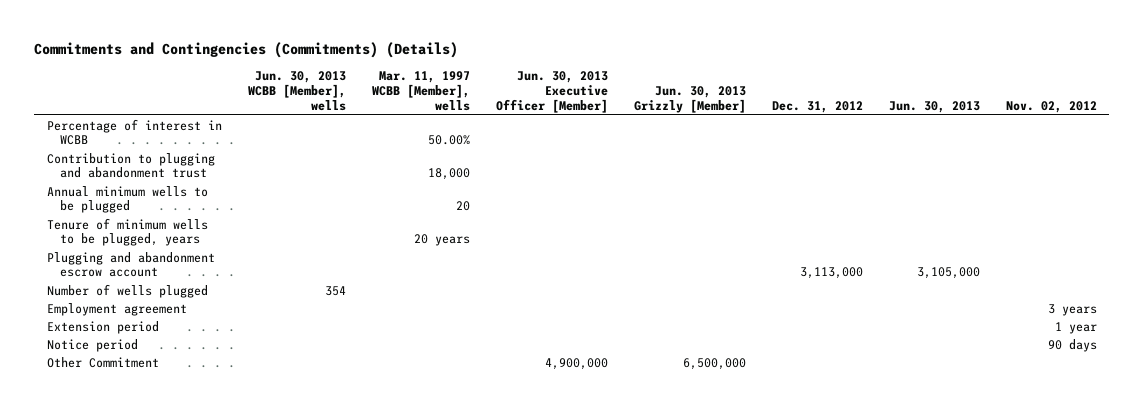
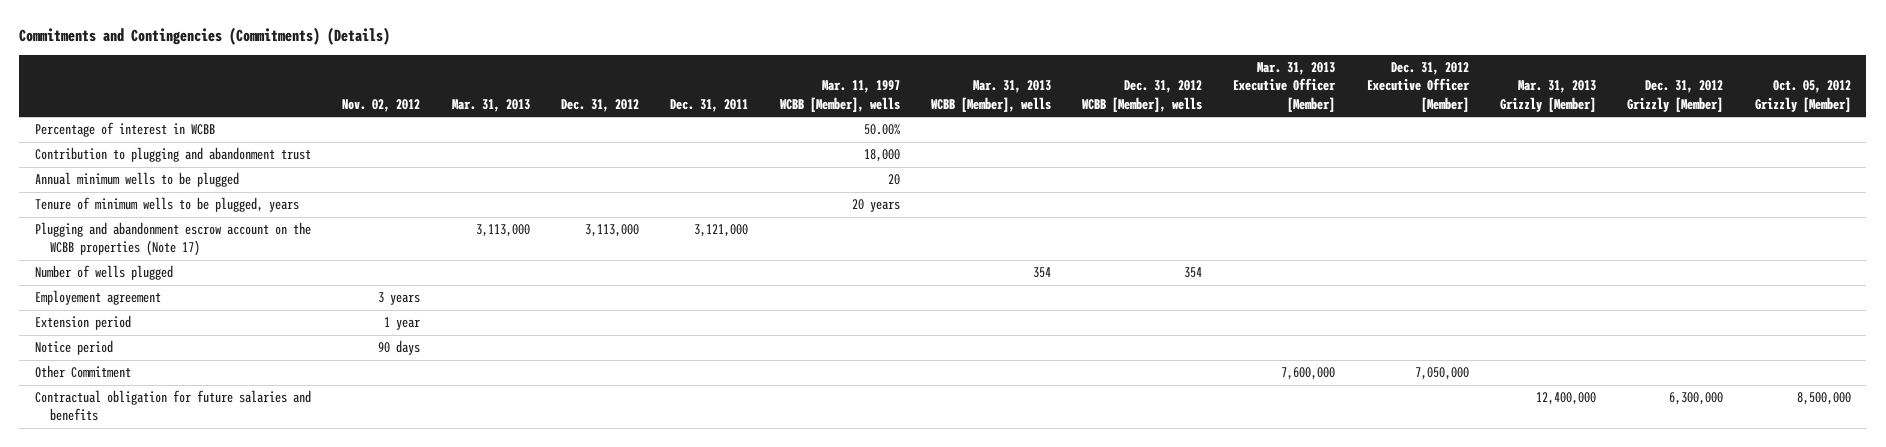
[248,71,347,111] Jun. 30, 2013 WCBB [Member], wells -> none
[495,71,608,113] Jun. 30, 2013 Executive Officer [Member] -> none
[633,86,746,113] Jun. 30, 2013 Grizzly [Member] -> none
[888,100,980,113] Jun. 30, 2013 -> none
none -> [451,98,530,112] Mar. 31, 2013
none -> [670,98,749,112] Dec. 31, 2011
none -> [930,80,1051,112] Mar. 31, 2013 WCBB [Member], wells
none -> [1082,80,1203,112] Dec. 31, 2012 WCBB [Member], wells
none -> [1233,62,1337,112] Mar. 31, 2013 Executive Officer [Member]
none -> [1366,62,1470,112] Dec. 31, 2012 Executive Officer [Member]
none -> [1500,80,1597,112] Mar. 31, 2013 Grizzly [Member]
none -> [1627,80,1724,112] Dec. 31, 2012 Grizzly [Member]
none -> [1754,80,1851,112] Oct. 05, 2012 Grizzly [Member]
[47,251,216,278] Plugging and abandonment escrow account -> [35,222,312,257] Plugging and abandonment escrow account on the WCBB properties (Note 17)
[47,302,188,316] Employment agreement -> [35,290,162,306] Employement agreement
none -> [35,390,312,422] Contractual obligation for future salaries and benefits

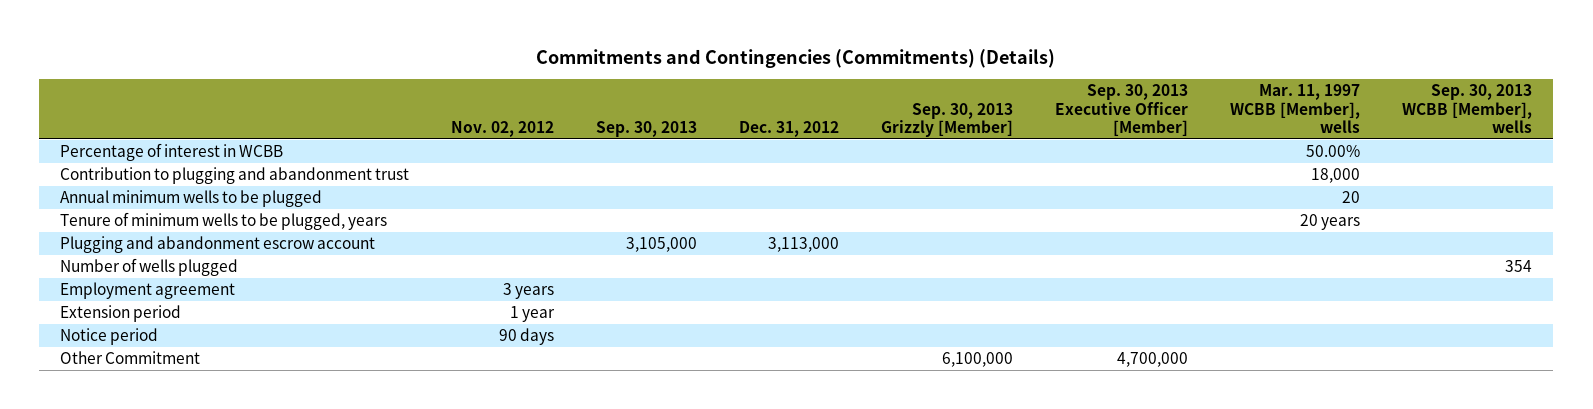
[451,98,530,112] Mar. 31, 2013 -> none
[670,98,749,112] Dec. 31, 2011 -> none
[930,80,1051,112] Mar. 31, 2013 WCBB [Member], wells -> none
[1082,80,1203,112] Dec. 31, 2012 WCBB [Member], wells -> none
[1233,62,1337,112] Mar. 31, 2013 Executive Officer [Member] -> none
[1366,62,1470,112] Dec. 31, 2012 Executive Officer [Member] -> none
[1500,80,1597,112] Mar. 31, 2013 Grizzly [Member] -> none
[1627,80,1724,112] Dec. 31, 2012 Grizzly [Member] -> none
[1754,80,1851,112] Oct. 05, 2012 Grizzly [Member] -> none
none -> [596,121,698,138] Sep. 30, 2013
none -> [881,102,1014,138] Sep. 30, 2013 Grizzly [Member]
none -> [1055,84,1189,137] Sep. 30, 2013 Executive Officer [Member]
none -> [1402,84,1533,134] Sep. 30, 2013 WCBB [Member], wells
[35,222,312,257] Plugging and abandonment escrow account on the WCBB properties (Note 17) -> [60,235,376,253] Plugging and abandonment escrow account
[35,290,162,306] Employement agreement -> [60,281,236,299] Employment agreement
[35,390,312,422] Contractual obligation for future salaries and benefits -> none

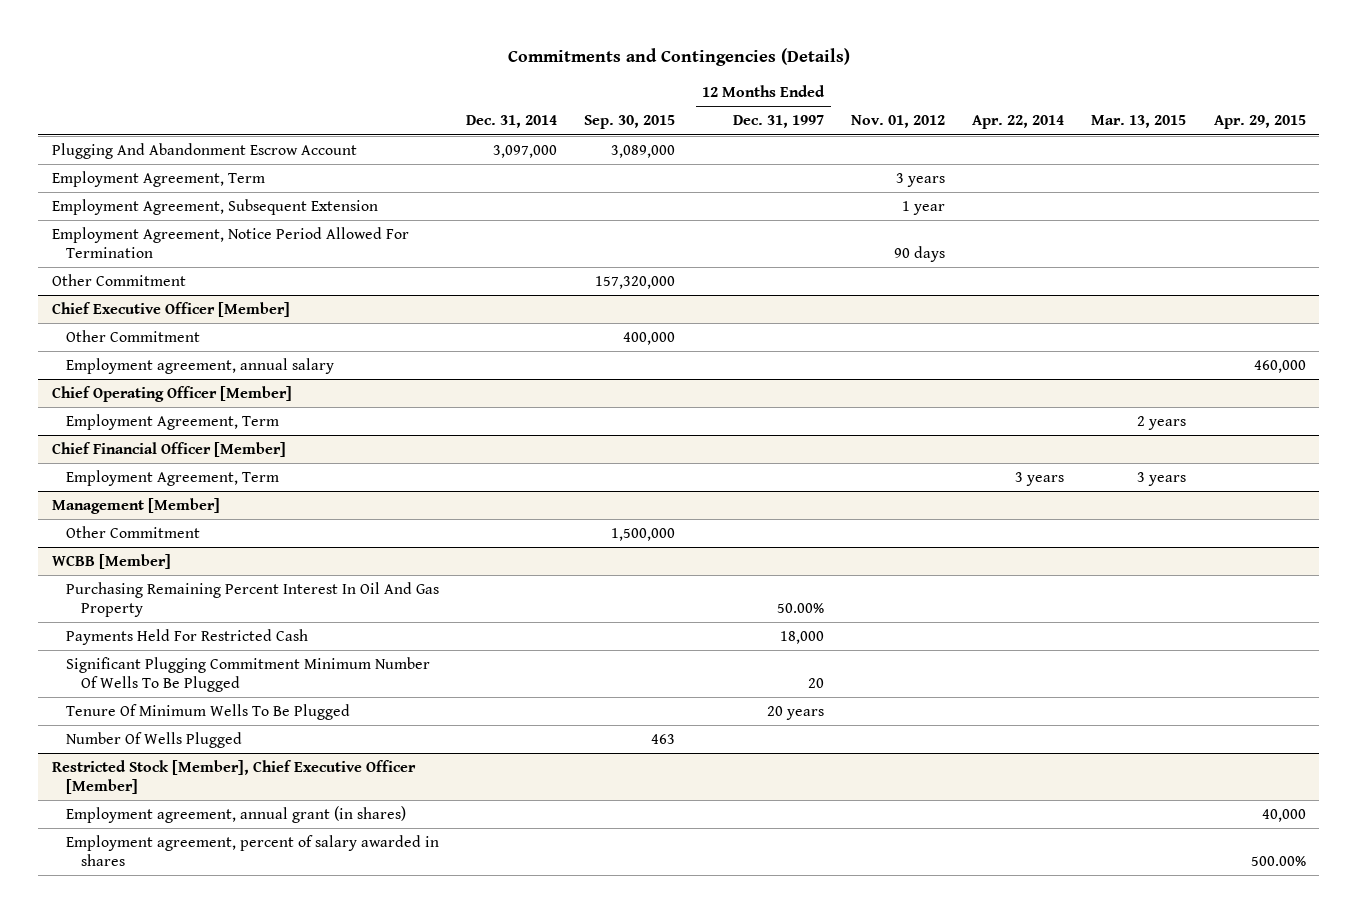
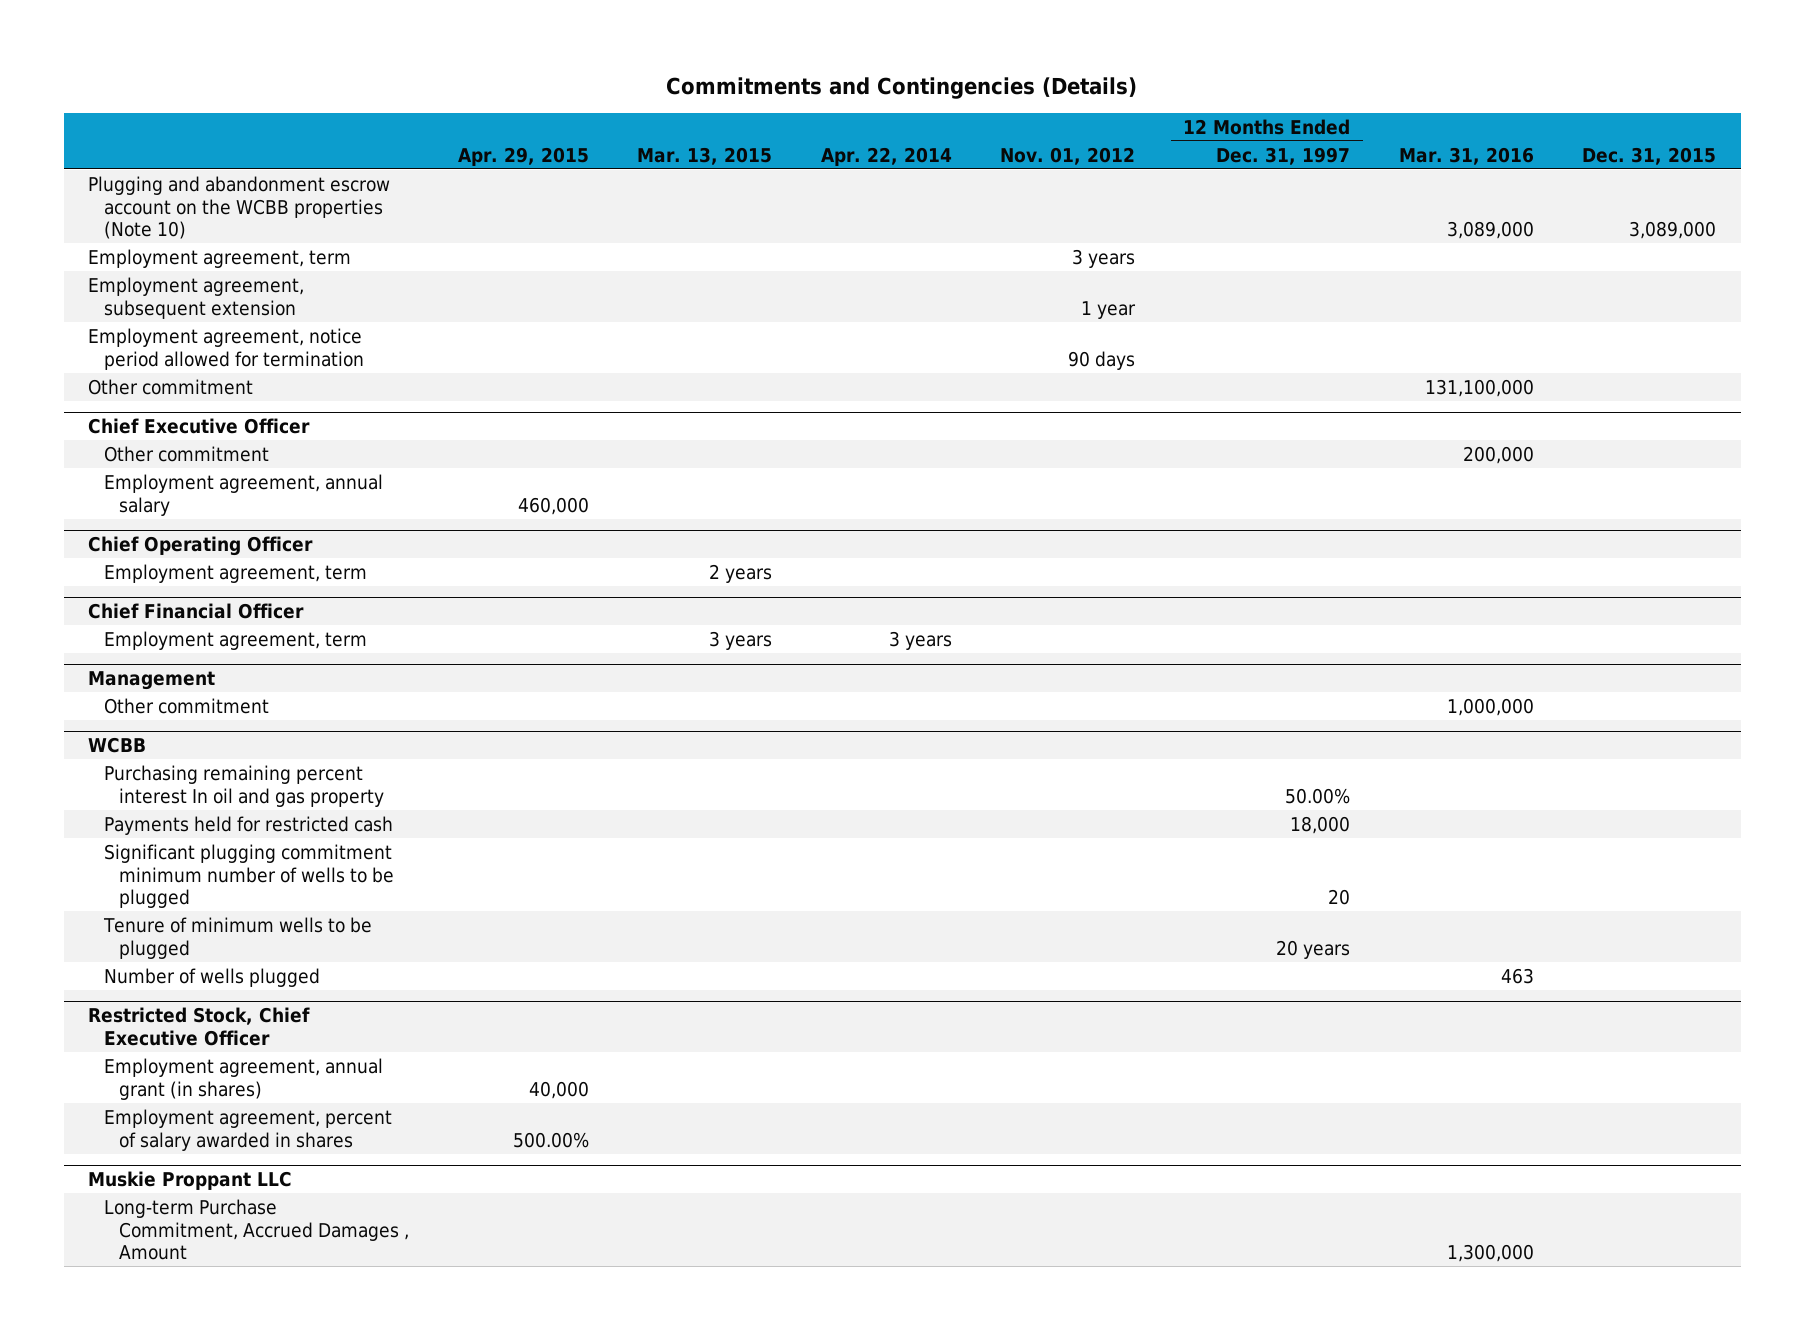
[466,115,558,129] Dec. 31, 2014 -> none
[584,115,676,130] Sep. 30, 2015 -> none
none -> [1398,146,1534,165] Mar. 31, 2016
none -> [1582,146,1717,165] Dec. 31, 2015
[51,143,357,160] Plugging And Abandonment Escrow Account -> [88,175,391,240] Plugging and abandonment escrow account on the WCBB properties (Note 10)
[51,171,265,188] Employment Agreement, Term -> [88,248,352,268] Employment agreement, term
[51,199,378,216] Employment Agreement, Subsequent Extension -> [88,276,305,319] Employment agreement, subsequent extension
[51,227,409,258] Employment Agreement, Notice Period Allowed For Termination -> [88,327,364,370] Employment agreement, notice period allowed for termination
[51,274,186,287] Other Commitment -> [88,378,254,395] Other commitment
[51,302,290,318] Chief Executive Officer [Member] -> [88,418,311,435] Chief Executive Officer
[66,330,201,343] Other Commitment -> [103,445,269,462] Other commitment
[51,386,292,403] Chief Operating Officer [Member] -> [88,536,314,557] Chief Operating Officer
[66,414,280,431] Employment Agreement, Term -> [103,563,367,583] Employment agreement, term
[51,442,286,458] Chief Financial Officer [Member] -> [88,603,305,620] Chief Financial Officer
[66,470,280,487] Employment Agreement, Term -> [103,630,367,650] Employment agreement, term
[51,498,220,515] Management [Member] -> [88,671,216,691] Management
[66,526,201,539] Other Commitment -> [103,697,269,714] Other commitment
[51,554,171,570] WCBB [Member] -> [88,737,147,754] WCBB
[66,582,440,617] Purchasing Remaining Percent Interest In Oil And Gas Property -> [103,764,385,807] Purchasing remaining percent interest In oil and gas property
[66,629,309,646] Payments Held For Restricted Cash -> [103,815,393,835] Payments held for restricted cash
[66,657,431,692] Significant Plugging Commitment Minimum Number Of Wells To Be Plugged -> [103,843,395,909] Significant plugging commitment minimum number of wells to be plugged
[66,704,351,721] Tenure Of Minimum Wells To Be Plugged -> [102,916,372,959] Tenure of minimum wells to be plugged
[66,732,243,749] Number Of Wells Plugged -> [103,967,320,987] Number of wells plugged
[51,760,416,794] Restricted Stock [Member], Chief Executive Officer [Member] -> [88,1007,311,1046] Restricted Stock, Chief Executive Officer
none -> [88,1171,293,1191] Muskie Proppant LLC
none -> [103,1198,410,1261] Long-term Purchase Commitment, Accrued Damages , Amount

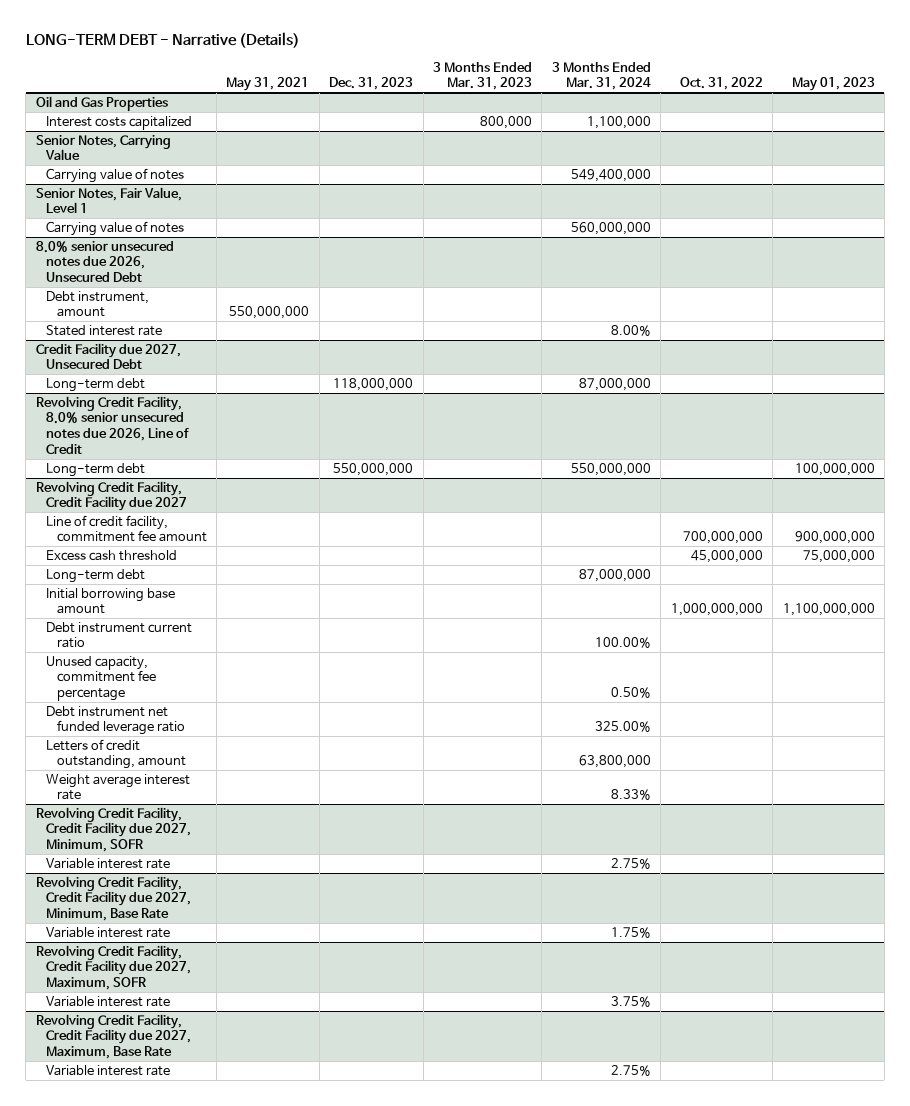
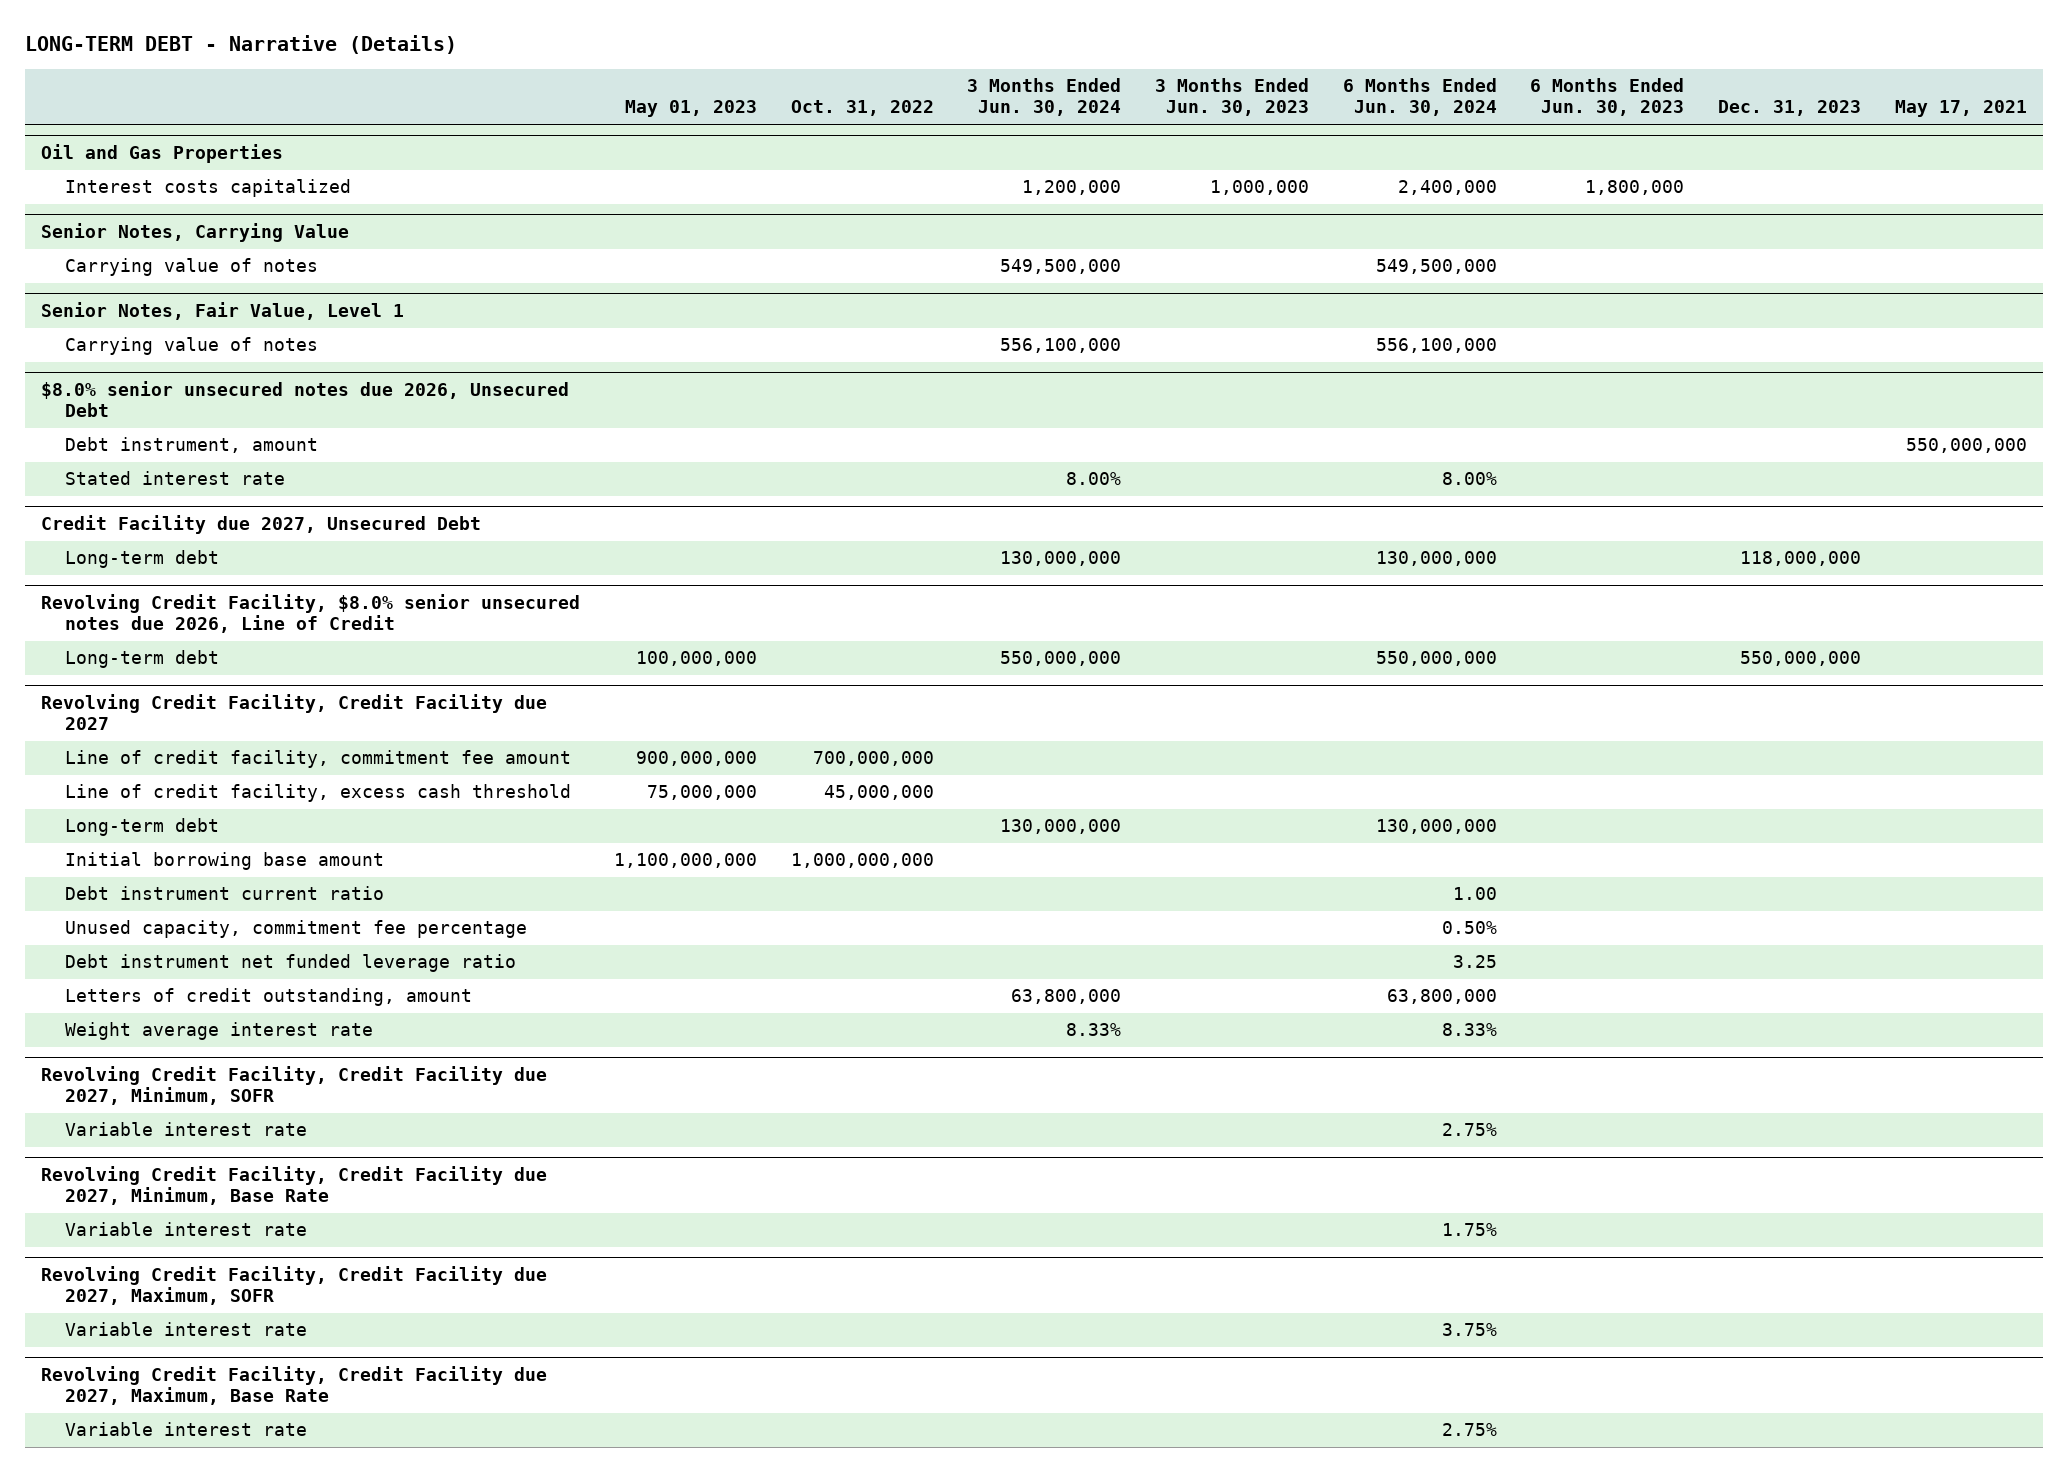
[226,77,310,92] May 31, 2021 -> none
[433,61,533,91] 3 Months Ended Mar. 31, 2023 -> none
[551,61,651,91] 3 Months Ended Mar. 31, 2024 -> none
none -> [967,78,1122,117] 3 Months Ended Jun. 30, 2024
none -> [1154,78,1309,117] 3 Months Ended Jun. 30, 2023
none -> [1342,78,1497,117] 6 Months Ended Jun. 30, 2024
none -> [1530,78,1685,117] 6 Months Ended Jun. 30, 2023
none -> [1894,100,2027,118] May 17, 2021
[35,240,174,283] 8.0% senior unsecured notes due 2026, Unsecured Debt -> [41,381,570,418] $8.0% senior unsecured notes due 2026, Unsecured Debt
[35,395,190,454] Revolving Credit Facility, 8.0% senior unsecured notes due 2026, Line of Credit -> [41,594,581,634] Revolving Credit Facility, $8.0% senior unsecured notes due 2026, Line of Credit
[46,549,178,561] Excess cash threshold -> [65,784,572,803] Line of credit facility, excess cash threshold

